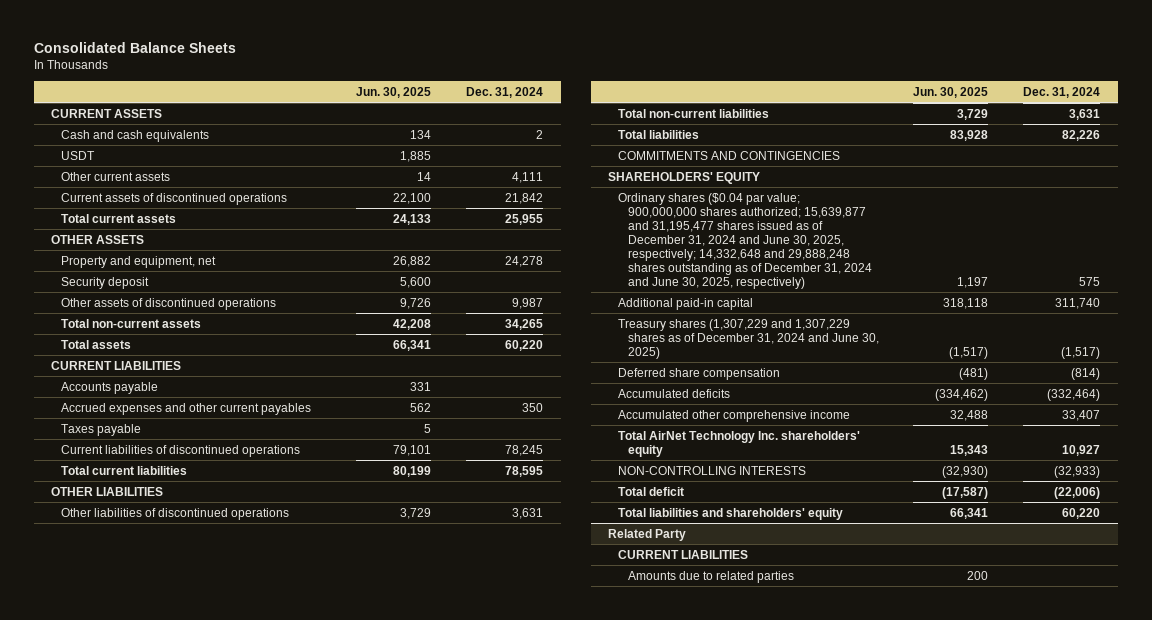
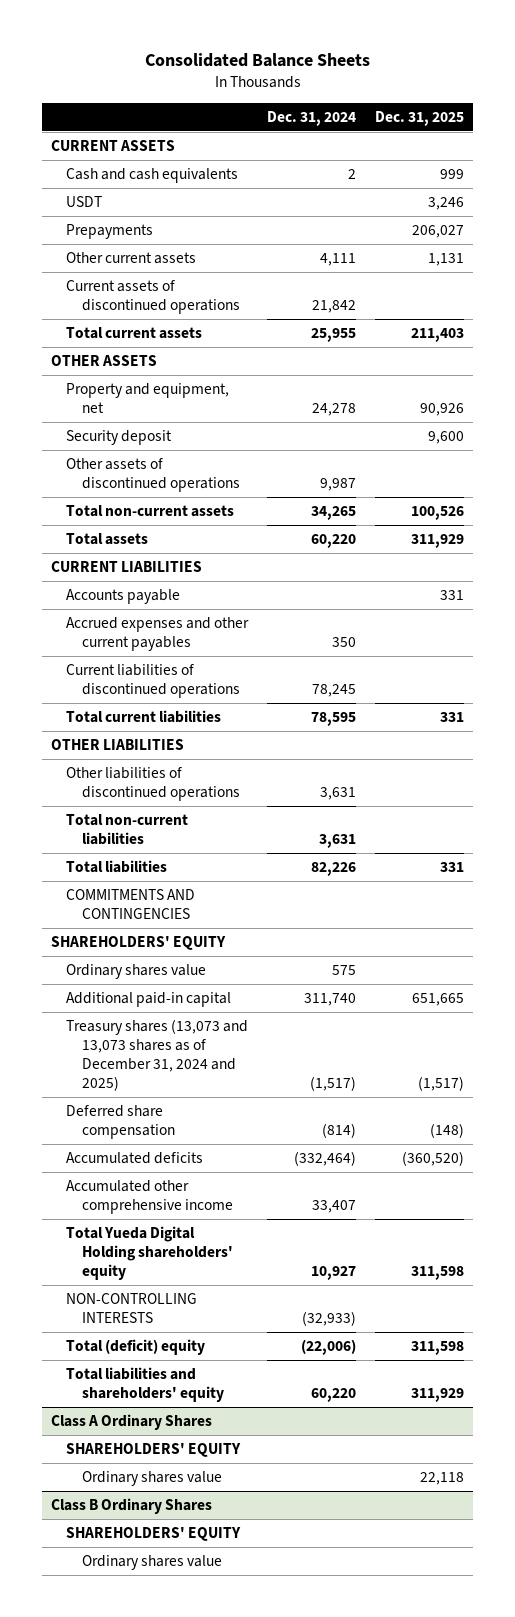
[356,86,432,98] Jun. 30, 2025 -> none
none -> [374,110,464,126] Dec. 31, 2025
none -> [66,224,154,240] Prepayments
[61,423,142,436] Taxes payable -> none
[618,192,872,289] Ordinary shares ($0.04 par value; 900,000,000 shares authorized; 15,639,877 and 31,195,477 shares issued as of December 31, 2024 and June 30, 2025, respectively; 14,332,648 and 29,888,248 shares outstanding as of December 31, 2024 and June 30, 2025, respectively) -> [66,964,207,980] Ordinary shares value
[618,318,879,359] Treasury shares (1,307,229 and 1,307,229 shares as of December 31, 2024 and June 30, 2025) -> [66,1019,249,1092] Treasury shares (13,073 and 13,073 shares as of December 31, 2024 and 2025)
[618,430,861,457] Total AirNet Technology Inc. shareholders' equity -> [66,1226,233,1281] Total Yueda Digital Holding shareholders' equity
[618,486,685,496] Total deficit -> [66,1339,206,1356] Total (deficit) equity
[608,528,687,541] Related Party -> none
[618,549,749,559] CURRENT LIABILITIES -> none
[627,570,794,583] Amounts due to related parties -> none
none -> [51,1414,213,1431] Class A Ordinary Shares
none -> [66,1443,242,1458] SHAREHOLDERS' EQUITY
none -> [81,1471,222,1487] Ordinary shares value
none -> [51,1498,213,1515] Class B Ordinary Shares
none -> [66,1527,242,1542] SHAREHOLDERS' EQUITY
none -> [81,1555,222,1571] Ordinary shares value

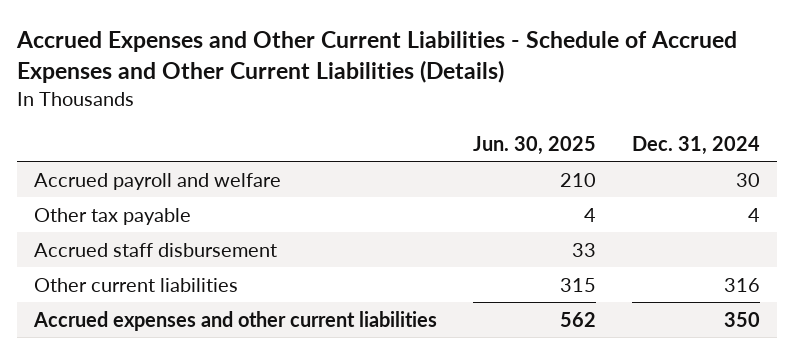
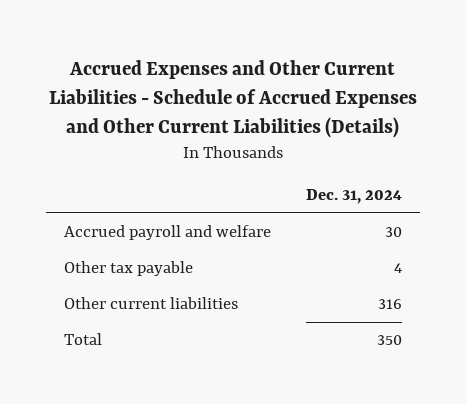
[472,136,596,156] Jun. 30, 2025 -> none
[34,242,278,257] Accrued staff disbursement -> none
[33,310,438,331] Accrued expenses and other current liabilities -> [63,333,102,346] Total

